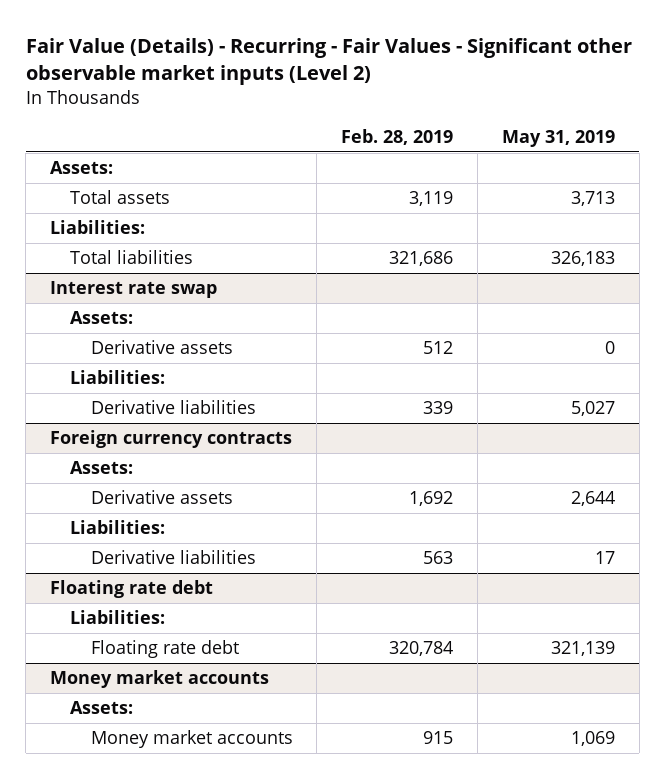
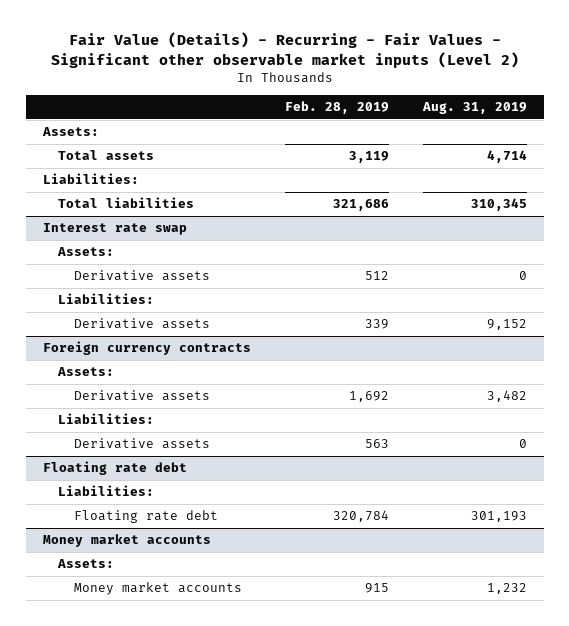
[502,129,616,147] May 31, 2019 -> none
none -> [421,102,527,115] Aug. 31, 2019
[90,400,256,415] Derivative liabilities -> [74,318,211,330] Derivative assets
[90,550,256,565] Derivative liabilities -> [74,438,211,450] Derivative assets

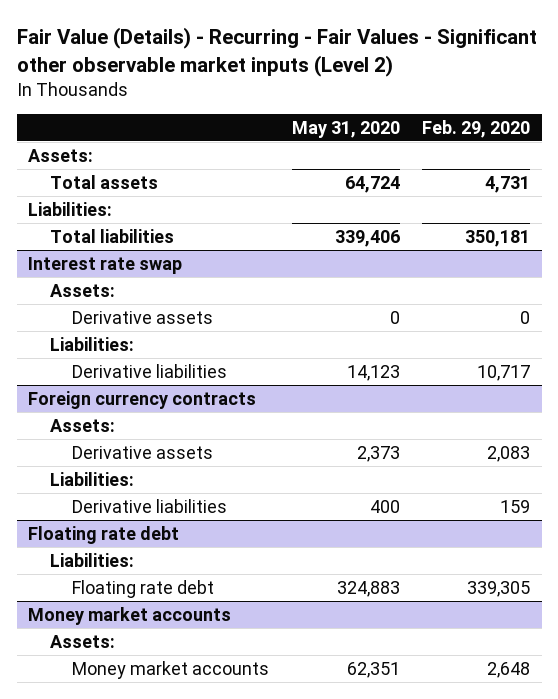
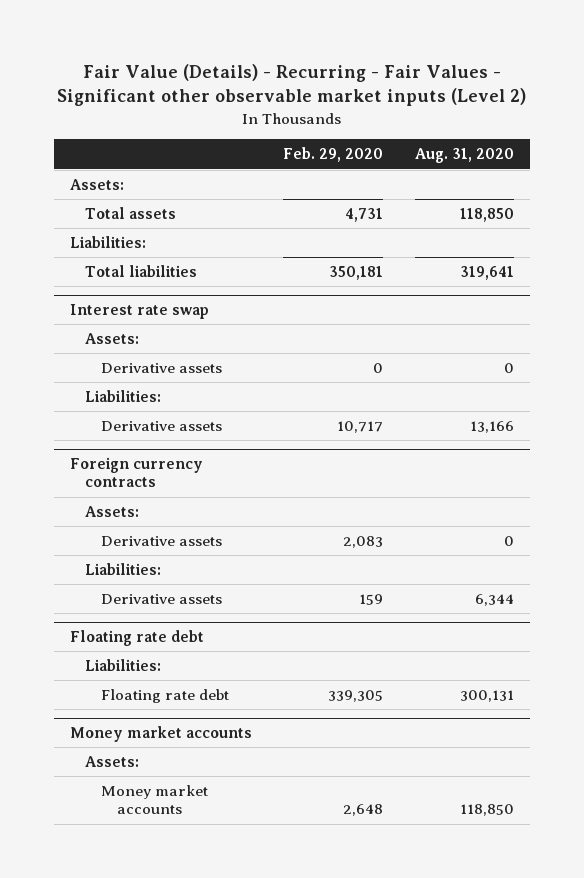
[291,120,400,138] May 31, 2020 -> none
none -> [415,148,515,164] Aug. 31, 2020
[72,363,228,378] Derivative liabilities -> [100,421,222,432] Derivative assets
[72,498,228,513] Derivative liabilities -> [100,594,222,605] Derivative assets

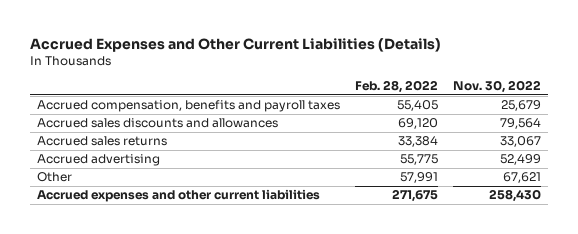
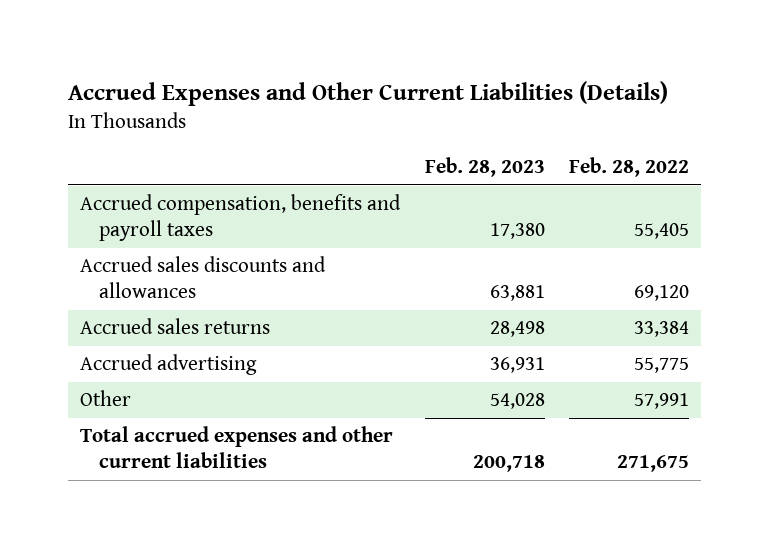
[452,80,541,94] Nov. 30, 2022 -> none
none -> [424,157,545,178] Feb. 28, 2023
[37,189,321,203] Accrued expenses and other current liabilities -> [80,426,394,469] Total accrued expenses and other current liabilities

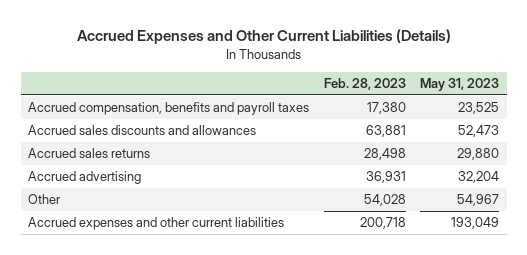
[569,157,690,178] Feb. 28, 2022 -> none
none -> [420,78,500,92] May 31, 2023
[80,426,394,469] Total accrued expenses and other current liabilities -> [28,217,285,231] Accrued expenses and other current liabilities

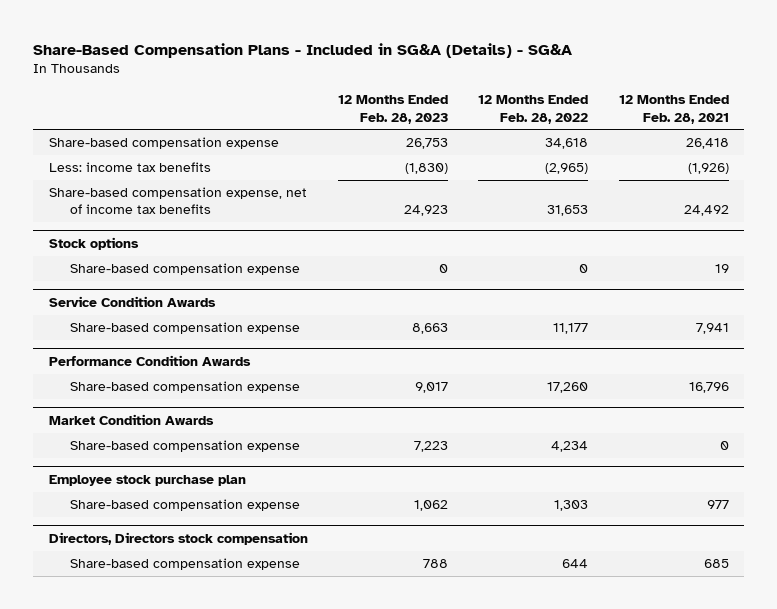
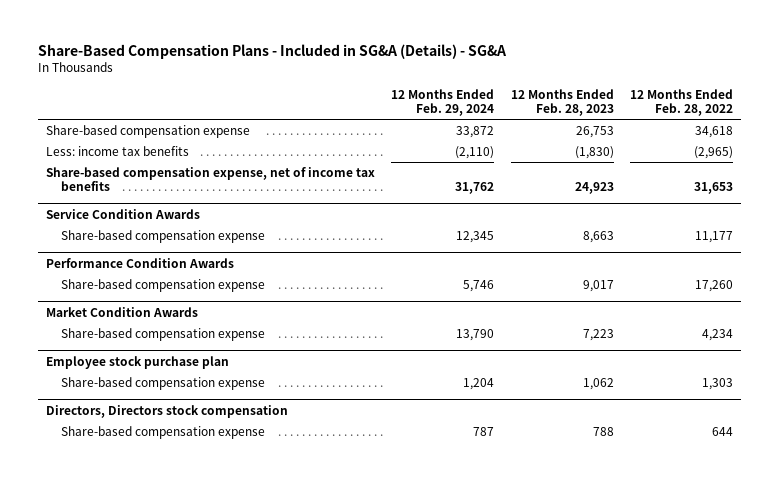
[618,95,729,124] 12 Months Ended Feb. 28, 2021 -> none
none -> [391,89,495,116] 12 Months Ended Feb. 29, 2024
[48,236,139,250] Stock options -> none
[70,263,301,276] Share-based compensation expense -> none

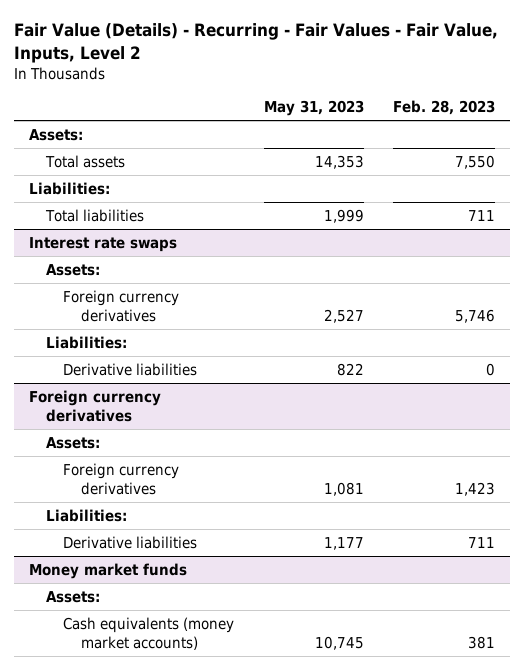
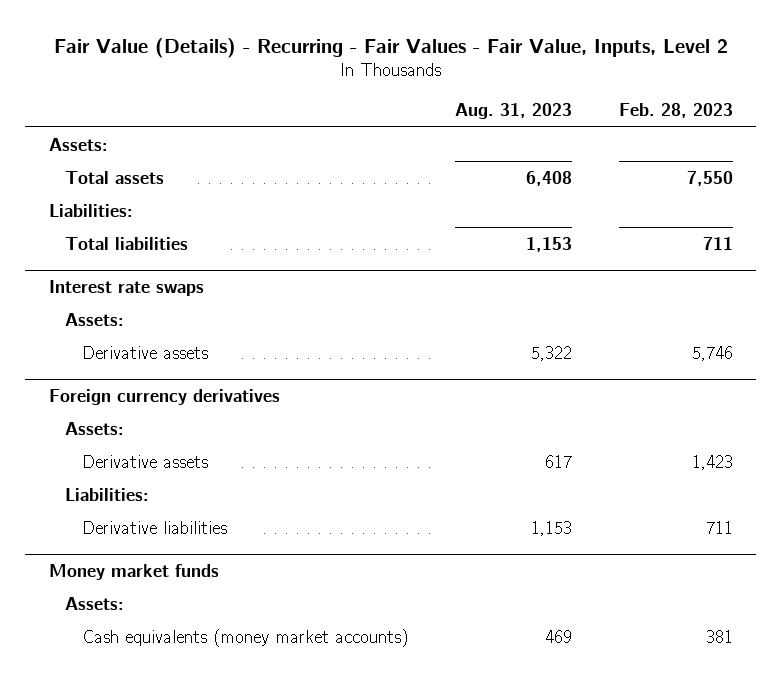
[263,100,364,117] May 31, 2023 -> none
none -> [454,103,572,120] Aug. 31, 2023
[45,335,127,349] Liabilities: -> none
[63,362,198,376] Derivative liabilities -> none
[63,289,180,322] Foreign currency derivatives -> [82,345,209,359] Derivative assets
[63,462,180,495] Foreign currency derivatives -> [82,454,209,468] Derivative assets

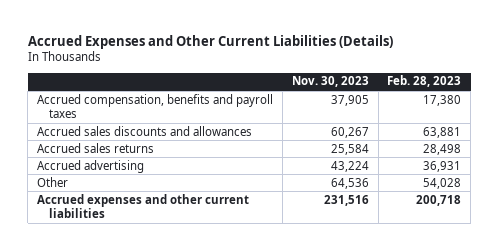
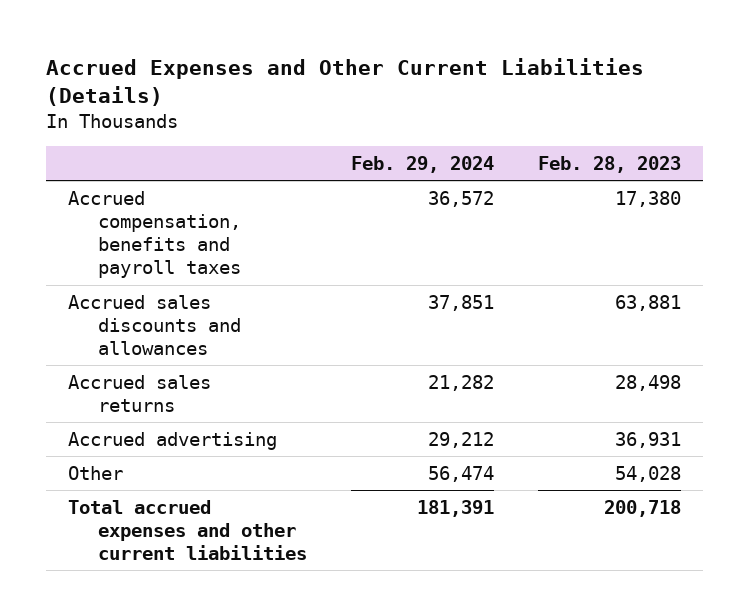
[291,76,369,88] Nov. 30, 2023 -> none
none -> [350,155,494,173] Feb. 29, 2024
[37,193,250,219] Accrued expenses and other current liabilities -> [68,499,307,561] Total accrued expenses and other current liabilities

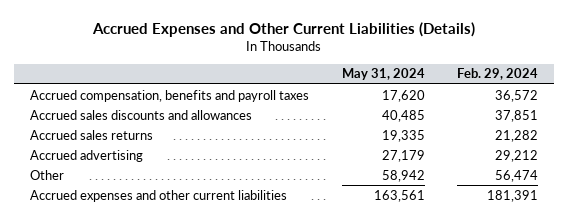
[537,155,681,173] Feb. 28, 2023 -> none
none -> [341,68,425,81] May 31, 2024
[68,499,307,561] Total accrued expenses and other current liabilities -> [30,189,288,202] Accrued expenses and other current liabilities

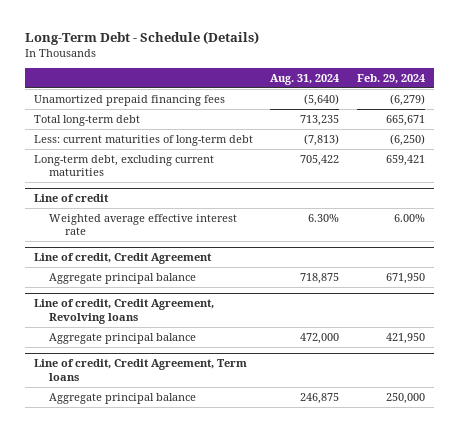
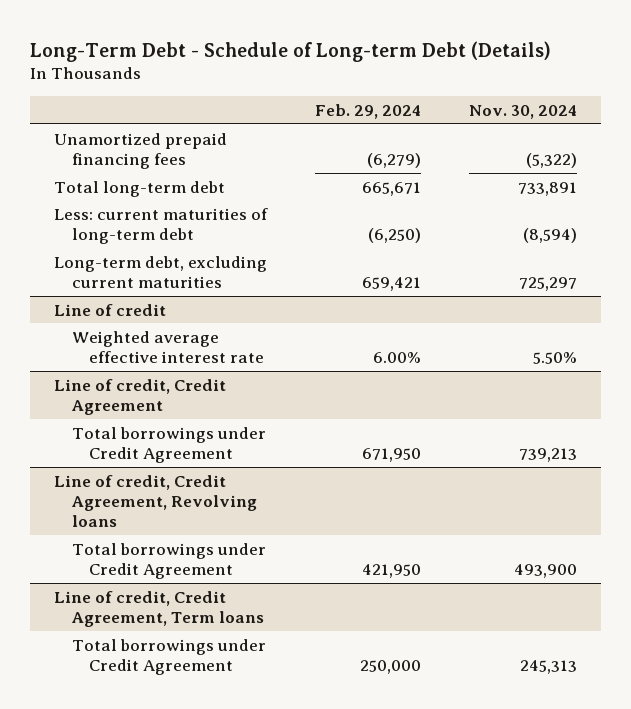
[24,31,259,46] Long-Term Debt - Schedule (Details) -> [30,40,552,62] Long-Term Debt - Schedule of Long-term Debt (Details)
[270,74,340,86] Aug. 31, 2024 -> none
none -> [468,104,577,119] Nov. 30, 2024
[49,272,197,284] Aggregate principal balance -> [71,426,266,463] Total borrowings under Credit Agreement
[49,332,197,344] Aggregate principal balance -> [71,542,266,579] Total borrowings under Credit Agreement
[49,392,197,404] Aggregate principal balance -> [71,638,266,675] Total borrowings under Credit Agreement

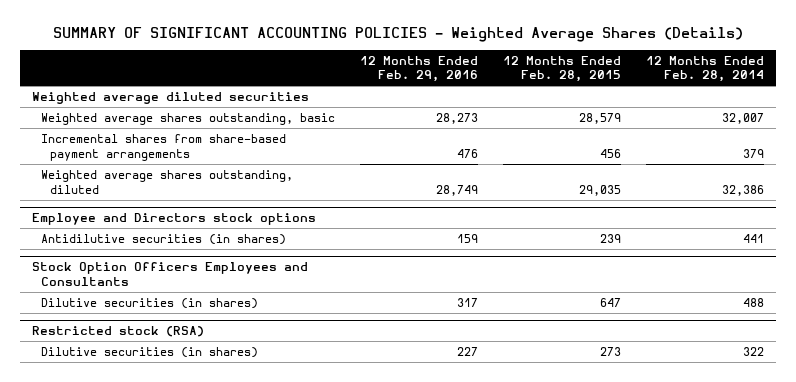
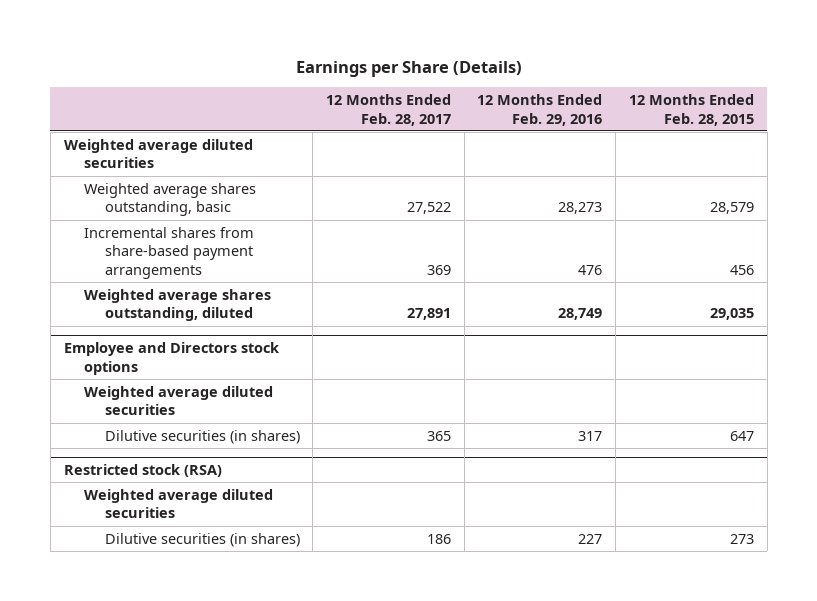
[53,27,744,43] SUMMARY OF SIGNIFICANT ACCOUNTING POLICIES - Weighted Average Shares (Details) -> [295,60,522,77] Earnings per Share (Details)
[645,55,764,83] 12 Months Ended Feb. 28, 2014 -> none
none -> [325,94,451,126] 12 Months Ended Feb. 28, 2017
[41,233,287,245] Antidilutive securities (in shares) -> none
[32,262,309,286] Stock Option Officers Employees and Consultants -> none
none -> [84,385,274,416] Weighted average diluted securities
none -> [84,488,274,519] Weighted average diluted securities

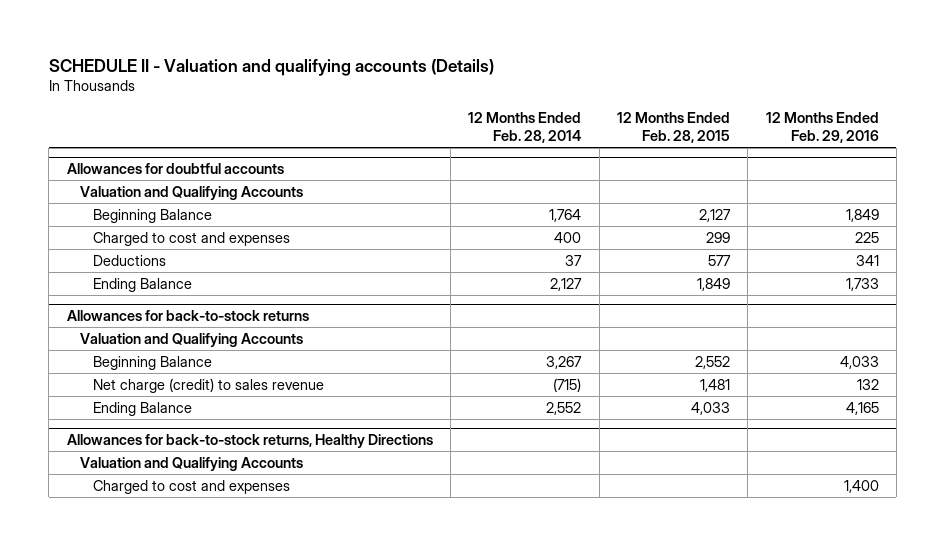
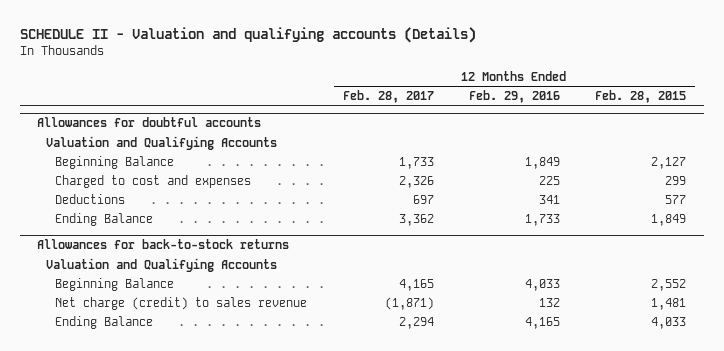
[468,111,582,144] 12 Months Ended Feb. 28, 2014 -> none
none -> [342,90,434,104] Feb. 28, 2017
[66,434,433,449] Allowances for back-to-stock returns, Healthy Directions -> none
[80,456,304,471] Valuation and Qualifying Accounts -> none
[93,479,291,494] Charged to cost and expenses -> none

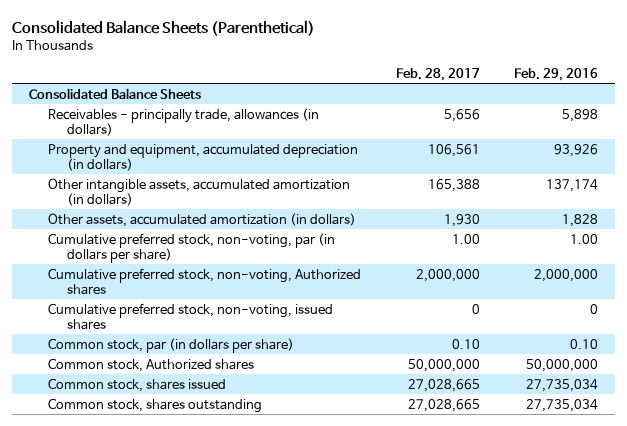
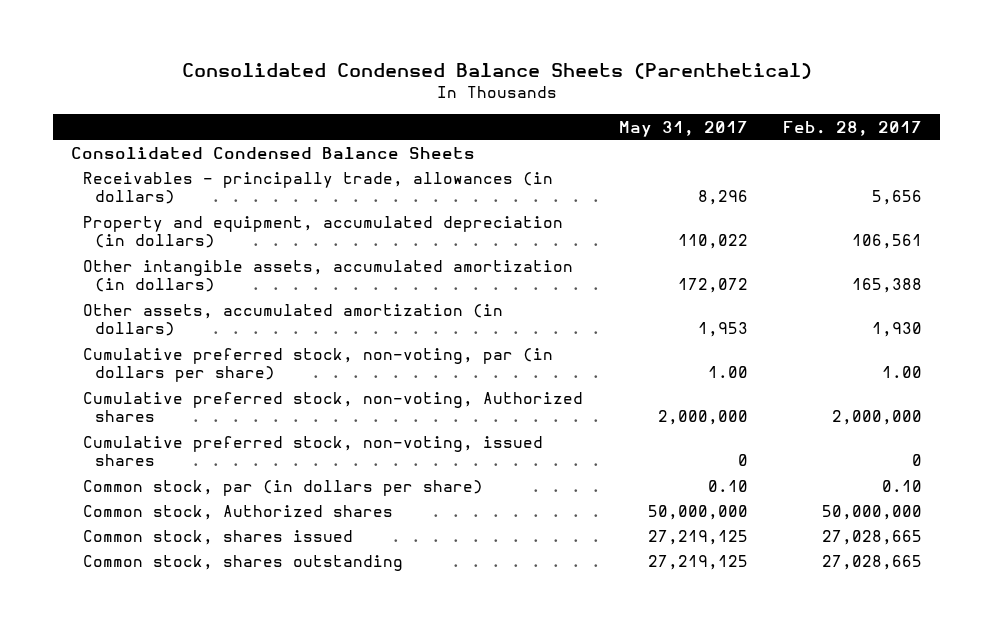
[12,19,316,36] Consolidated Balance Sheets (Parenthetical) -> [181,63,812,80] Consolidated Condensed Balance Sheets (Parenthetical)
[513,68,598,82] Feb. 29, 2016 -> none
none -> [618,120,748,137] May 31, 2017
[29,87,202,99] Consolidated Balance Sheets -> [70,146,475,159] Consolidated Condensed Balance Sheets

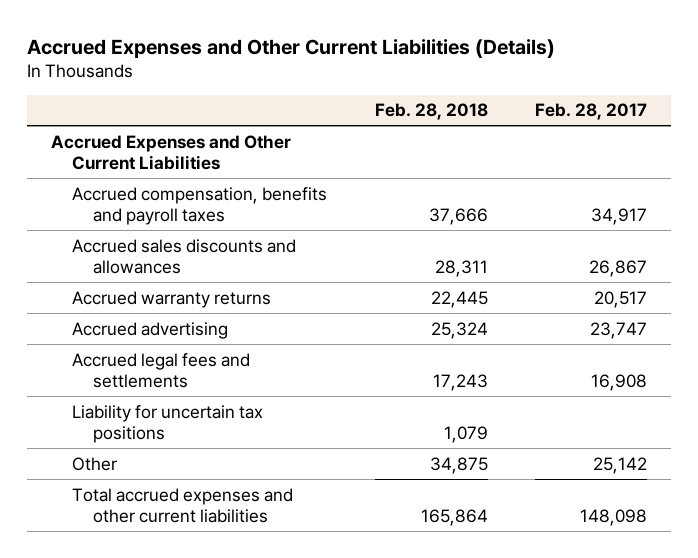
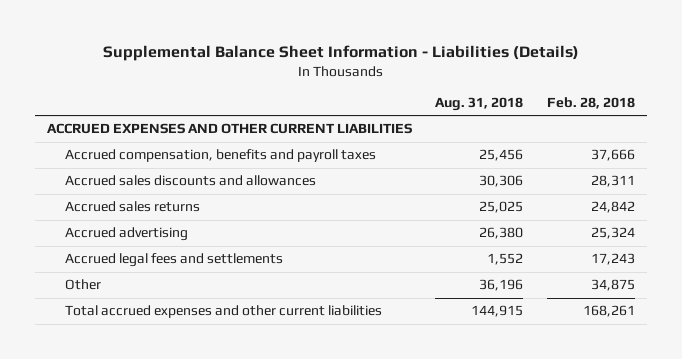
[27,38,556,58] Accrued Expenses and Other Current Liabilities (Details) -> [102,44,579,61] Supplemental Balance Sheet Information - Liabilities (Details)
[535,103,648,121] Feb. 28, 2017 -> none
none -> [435,97,524,112] Aug. 31, 2018
[50,134,291,171] Accrued Expenses and Other Current Liabilities -> [46,123,412,135] ACCRUED EXPENSES AND OTHER CURRENT LIABILITIES
[72,290,272,308] Accrued warranty returns -> [64,201,200,213] Accrued sales returns
[430,290,488,308] 22,445 -> [590,201,635,214] 24,842
[72,404,264,444] Liability for uncertain tax positions -> none
[420,509,488,527] 165,864 -> [582,305,635,318] 168,261

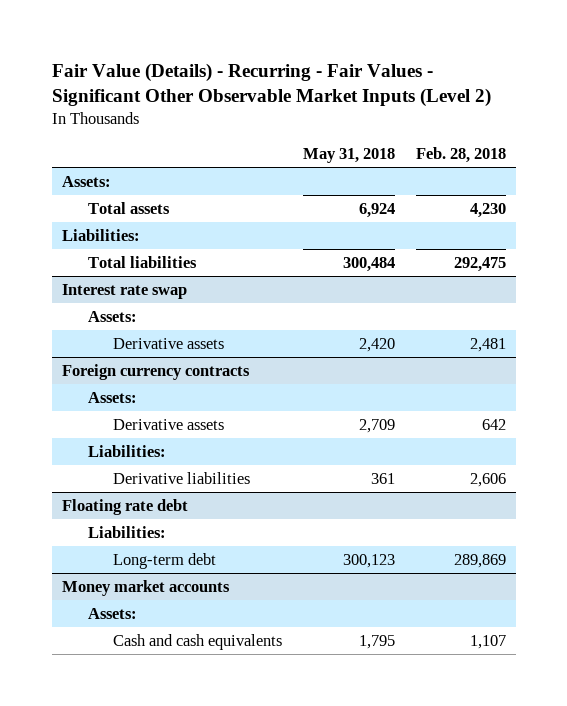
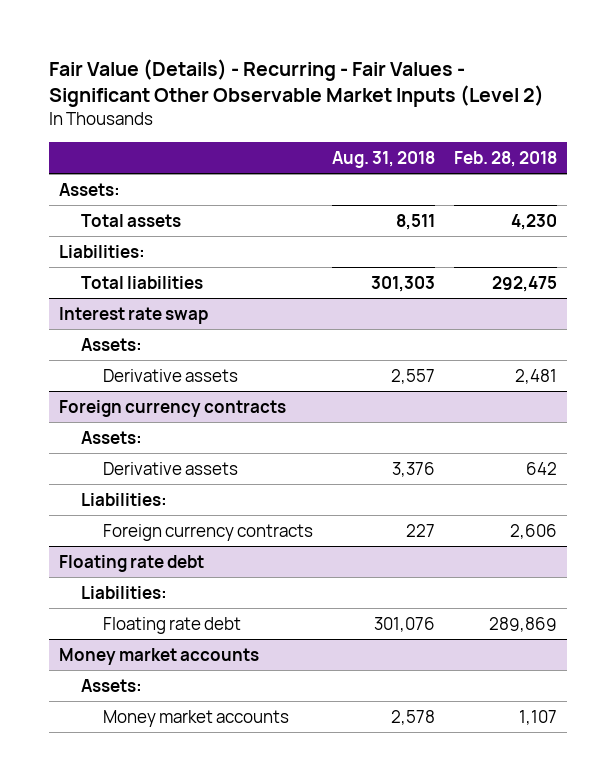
[302,148,395,164] May 31, 2018 -> none
none -> [332,151,436,169] Aug. 31, 2018
[113,471,251,484] Derivative liabilities -> [103,523,314,541] Foreign currency contracts
[113,552,217,569] Long-term debt -> [103,616,242,634] Floating rate debt
[113,633,283,650] Cash and cash equivalents -> [103,709,290,727] Money market accounts

